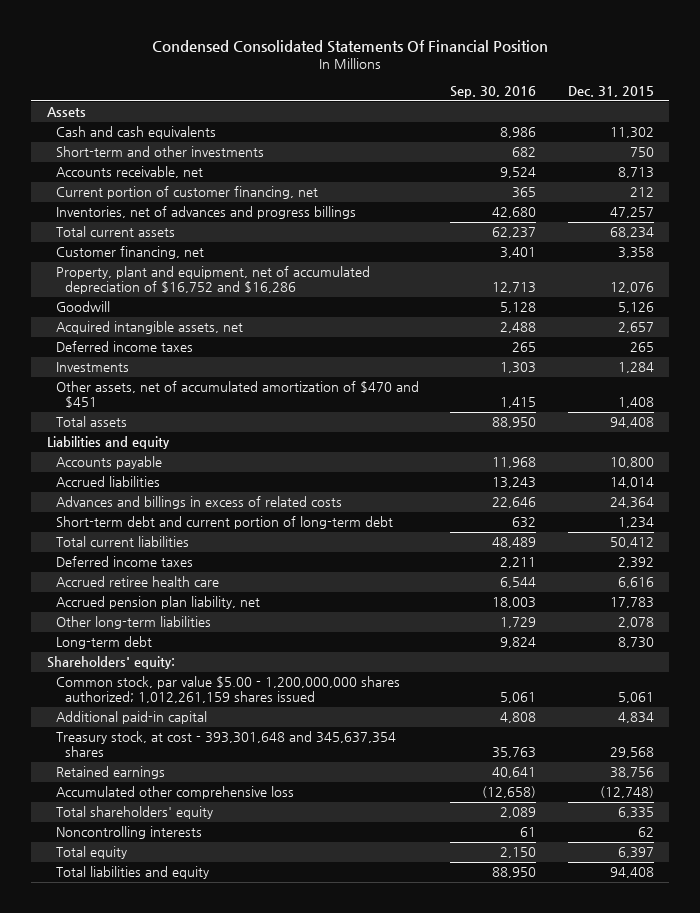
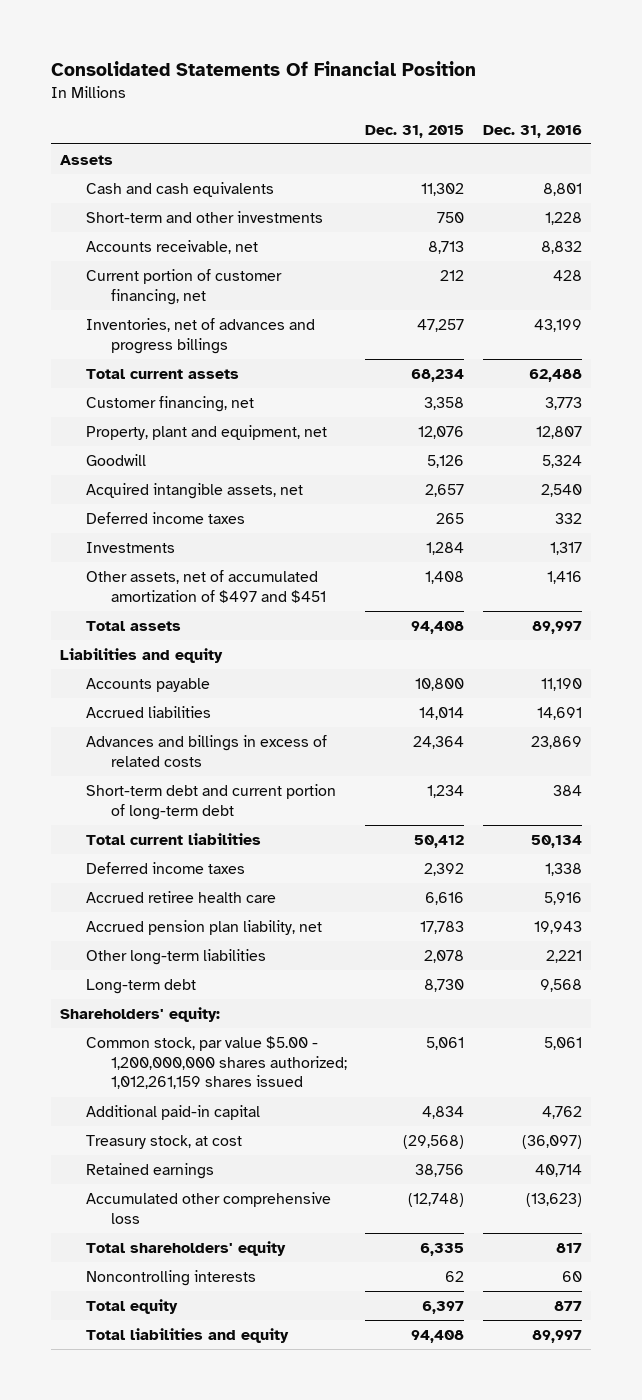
[152,39,549,53] Condensed Consolidated Statements Of Financial Position -> [51,61,477,77] Consolidated Statements Of Financial Position
[450,86,537,99] Sep. 30, 2016 -> none
none -> [482,124,582,138] Dec. 31, 2016
[55,266,370,295] Property, plant and equipment, net of accumulated depreciation of $16,752 and $16,286 -> [85,425,327,441] Property, plant and equipment, net
[55,381,419,409] Other assets, net of accumulated amortization of $470 and $451 -> [85,570,326,603] Other assets, net of accumulated amortization of $497 and $451
[55,731,396,758] Treasury stock, at cost - 393,301,648 and 345,637,354 shares -> [85,1135,242,1150] Treasury stock, at cost
[609,747,654,759] 29,568 -> [403,1135,465,1150] (29,568)

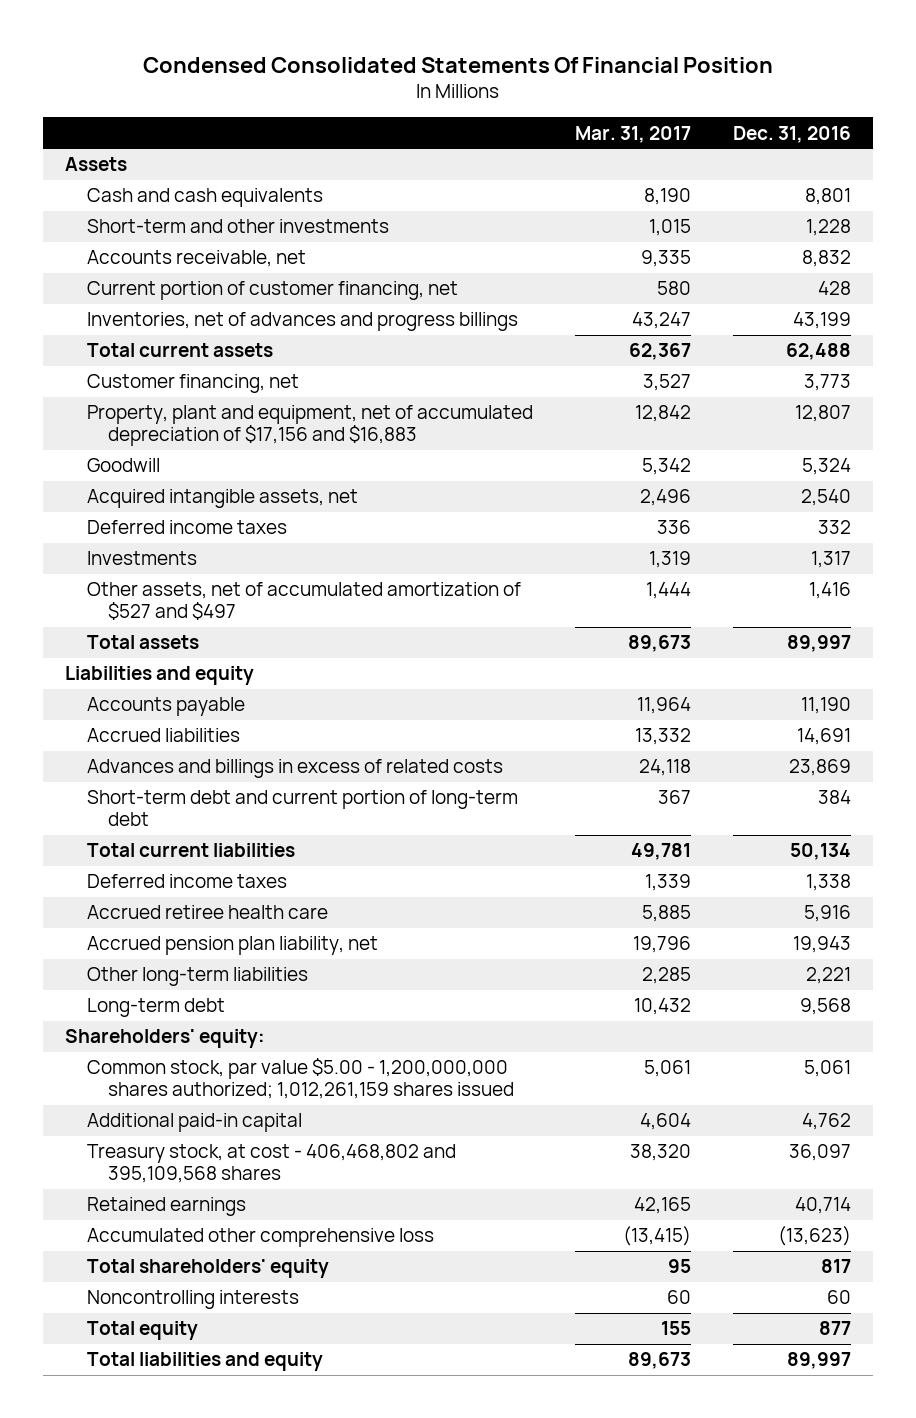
[51,61,477,77] Consolidated Statements Of Financial Position -> [143,56,774,73] Condensed Consolidated Statements Of Financial Position
[365,124,465,138] Dec. 31, 2015 -> none
none -> [575,125,692,143] Mar. 31, 2017
[85,425,327,441] Property, plant and equipment, net -> [86,405,533,447] Property, plant and equipment, net of accumulated depreciation of $17,156 and $16,883
[85,570,326,603] Other assets, net of accumulated amortization of $497 and $451 -> [86,582,521,621] Other assets, net of accumulated amortization of $527 and $497
[85,1135,242,1150] Treasury stock, at cost -> [86,1144,456,1184] Treasury stock, at cost - 406,468,802 and 395,109,568 shares
[521,1135,582,1150] (36,097) -> [789,1144,852,1162] 36,097

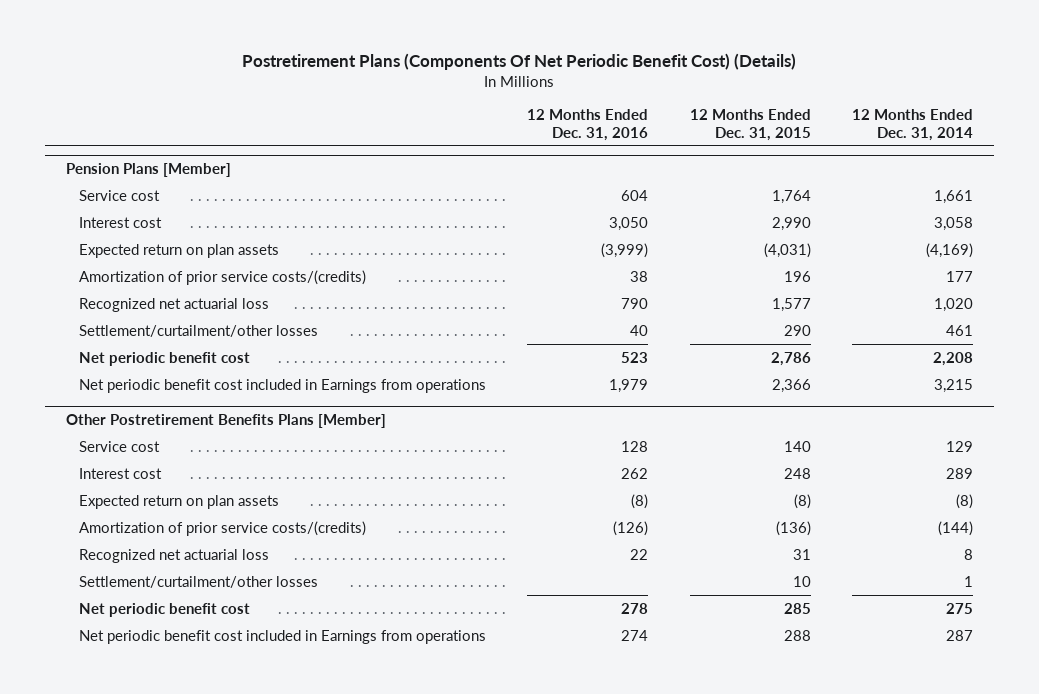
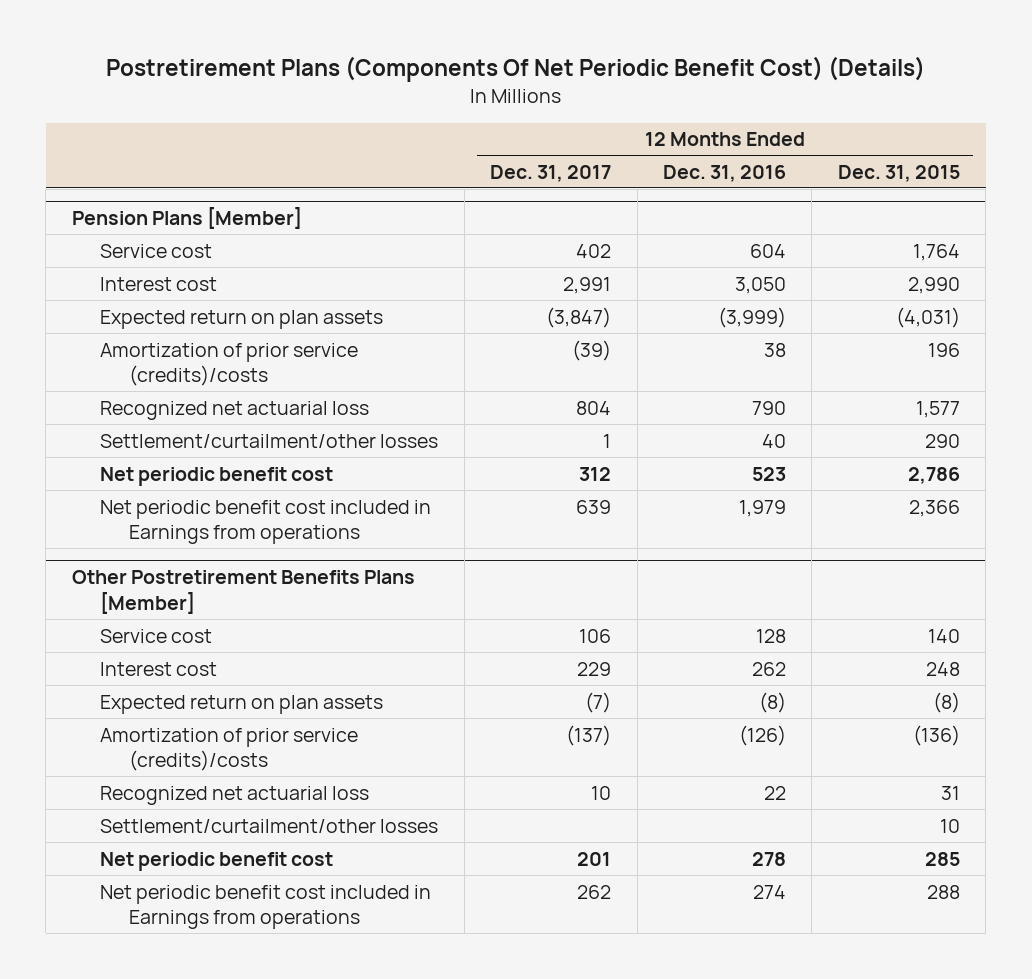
[852,109,974,141] 12 Months Ended Dec. 31, 2014 -> none
none -> [490,164,612,182] Dec. 31, 2017
[78,269,366,285] Amortization of prior service costs/(credits) -> [100,342,359,386] Amortization of prior service (credits)/costs
[78,520,366,536] Amortization of prior service costs/(credits) -> [100,727,359,771] Amortization of prior service (credits)/costs

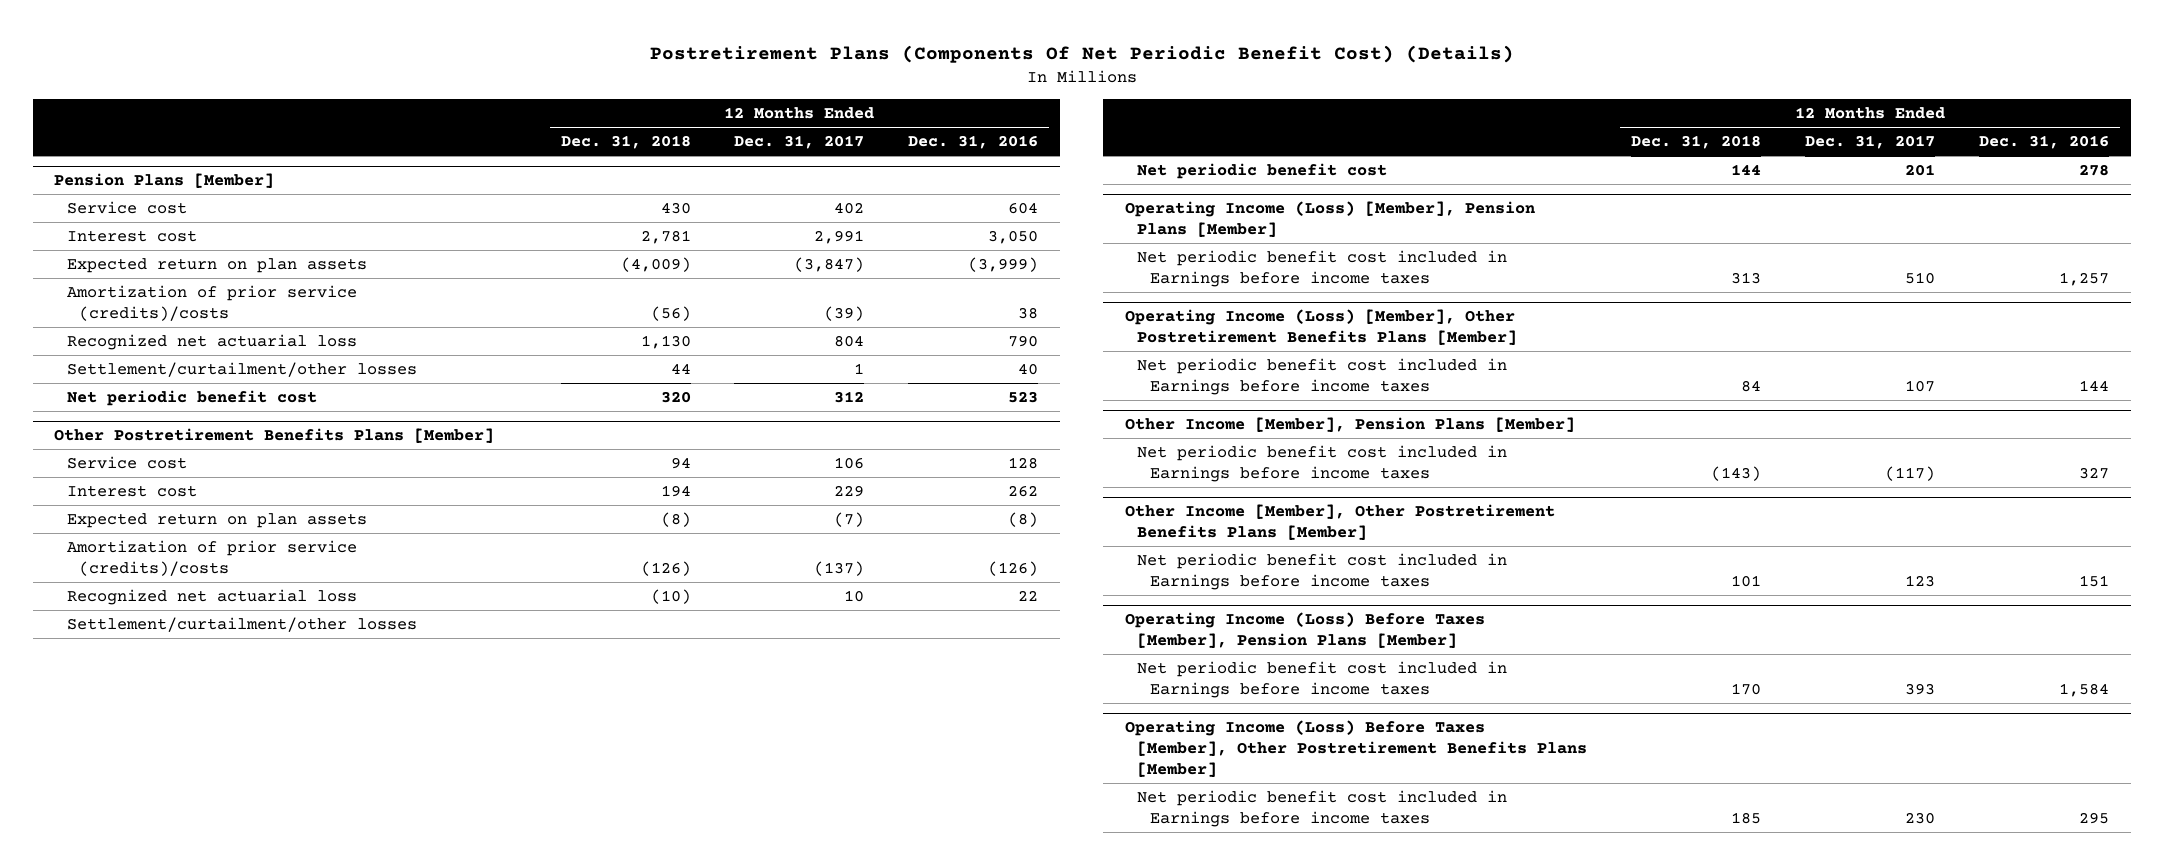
[837,164,960,182] Dec. 31, 2015 -> none
none -> [560,135,691,150] Dec. 31, 2018
[100,499,432,544] Net periodic benefit cost included in Earnings from operations -> none
none -> [1124,201,1535,238] Operating Income (Loss) [Member], Pension Plans [Member]
[100,884,432,929] Net periodic benefit cost included in Earnings from operations -> [1137,249,1508,287] Net periodic benefit cost included in Earnings before income taxes
[577,884,612,899] 262 -> [1904,271,1935,284] 510
[752,884,786,899] 274 -> [2058,271,2109,286] 1,257
none -> [1124,309,1518,346] Operating Income (Loss) [Member], Other Postretirement Benefits Plans [Member]
none -> [1137,357,1508,395] Net periodic benefit cost included in Earnings before income taxes
none -> [1124,417,1575,433] Other Income [Member], Pension Plans [Member]
none -> [1137,444,1508,482] Net periodic benefit cost included in Earnings before income taxes
none -> [1124,504,1555,541] Other Income [Member], Other Postretirement Benefits Plans [Member]
none -> [1137,552,1508,590] Net periodic benefit cost included in Earnings before income taxes
none -> [1124,612,1485,649] Operating Income (Loss) Before Taxes [Member], Pension Plans [Member]
none -> [1137,660,1508,698] Net periodic benefit cost included in Earnings before income taxes
none -> [1124,720,1588,778] Operating Income (Loss) Before Taxes [Member], Other Postretirement Benefits Plans [Member]
none -> [1137,789,1508,827] Net periodic benefit cost included in Earnings before income taxes

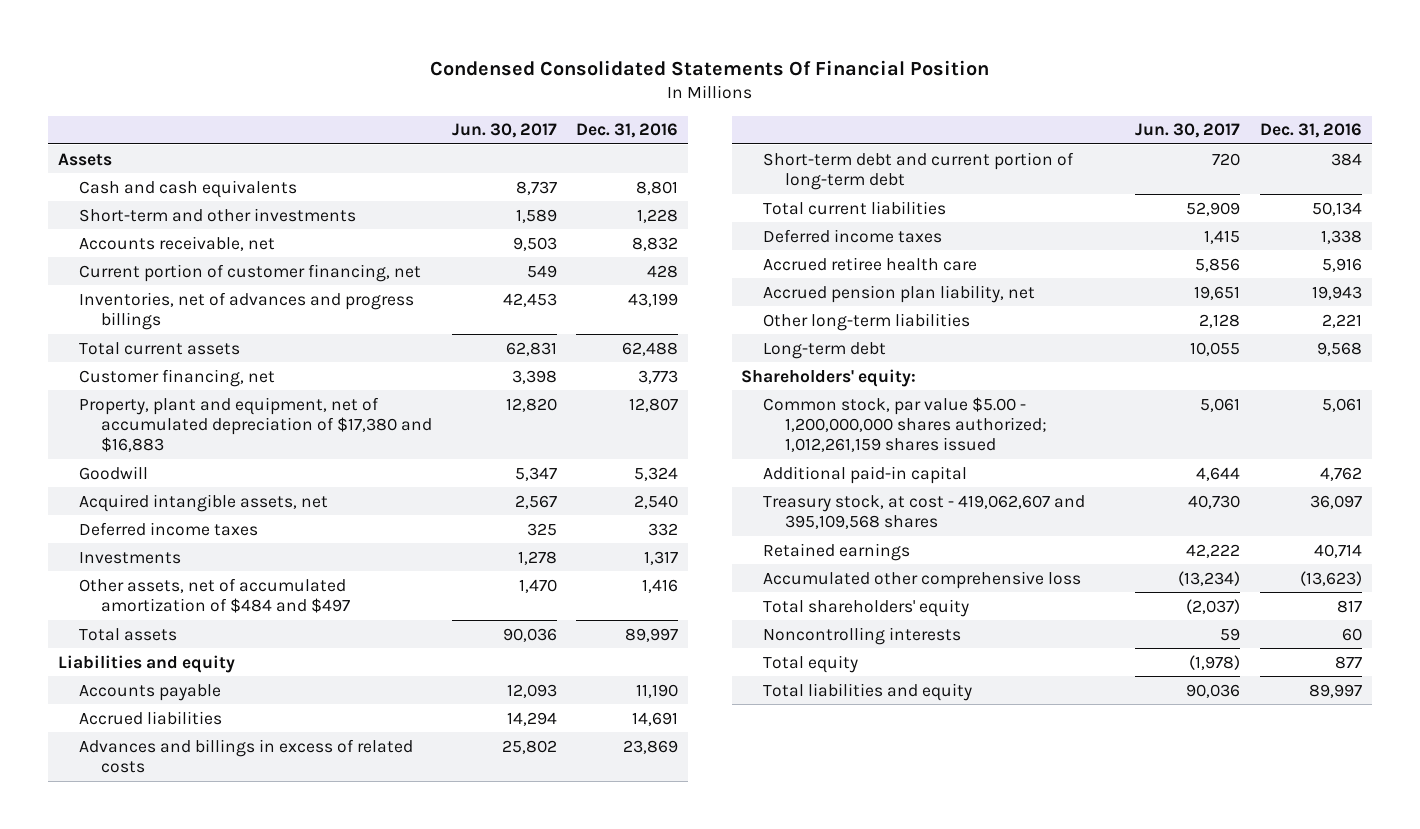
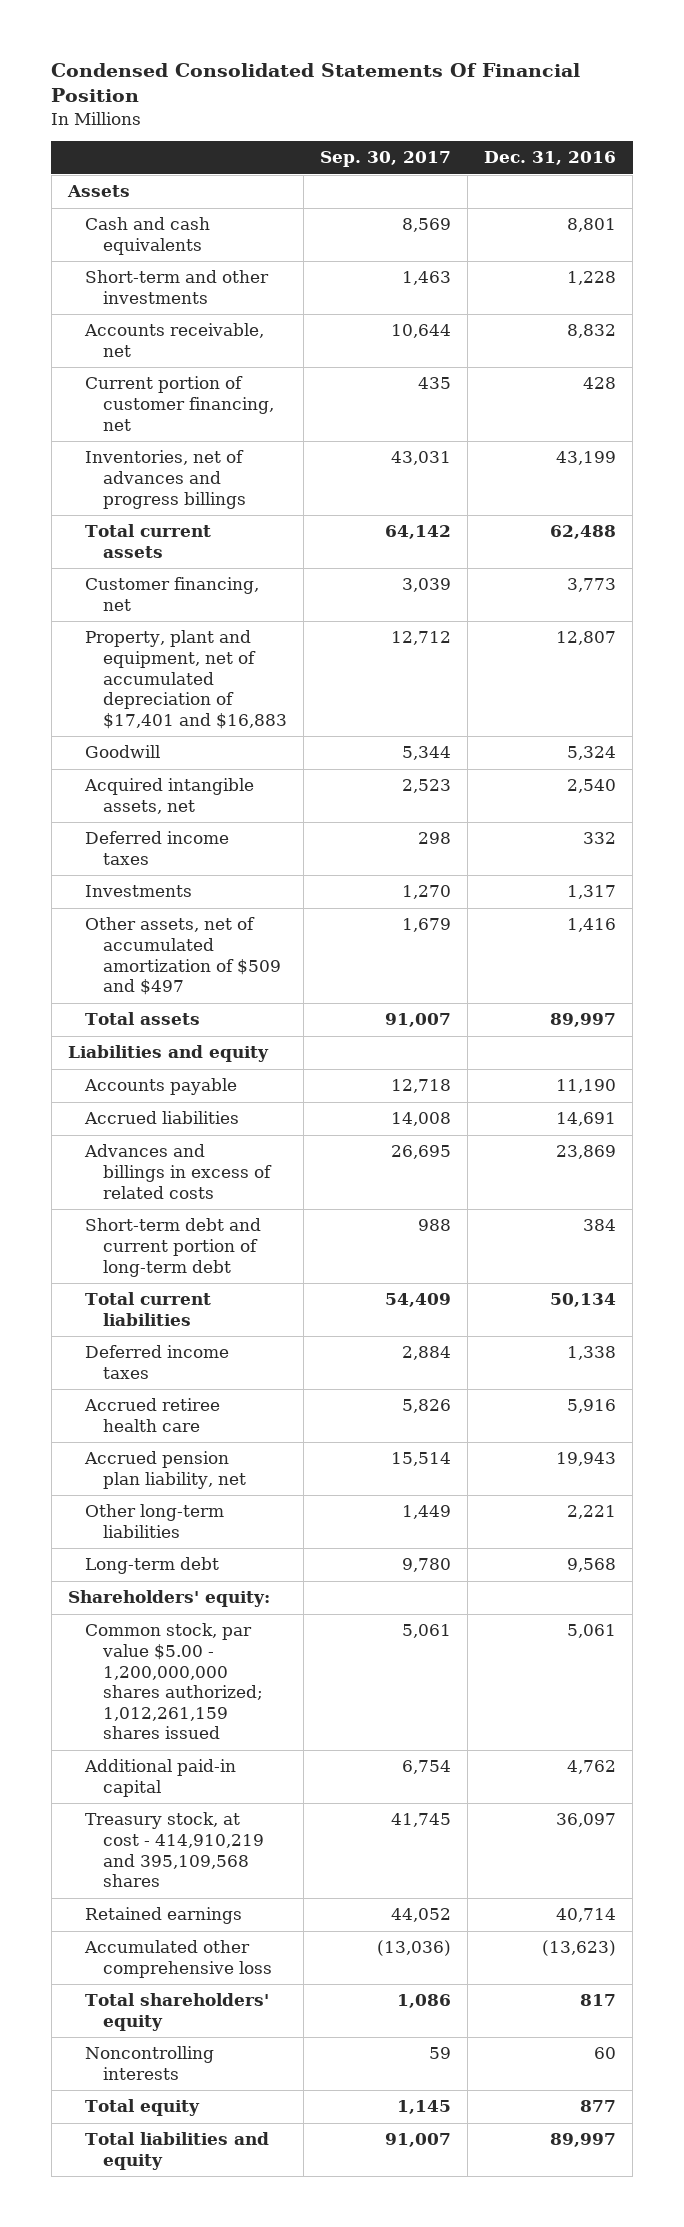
[451,123,557,139] Jun. 30, 2017 -> none
none -> [319,151,451,168] Sep. 30, 2017
[79,396,432,453] Property, plant and equipment, net of accumulated depreciation of $17,380 and $16,883 -> [85,630,287,729] Property, plant and equipment, net of accumulated depreciation of $17,401 and $16,883
[79,577,350,613] Other assets, net of accumulated amortization of $484 and $497 -> [85,917,281,996] Other assets, net of accumulated amortization of $509 and $497
[763,494,1086,529] Treasury stock, at cost - 419,062,607 and 395,109,568 shares -> [85,1812,264,1888] Treasury stock, at cost - 414,910,219 and 395,109,568 shares

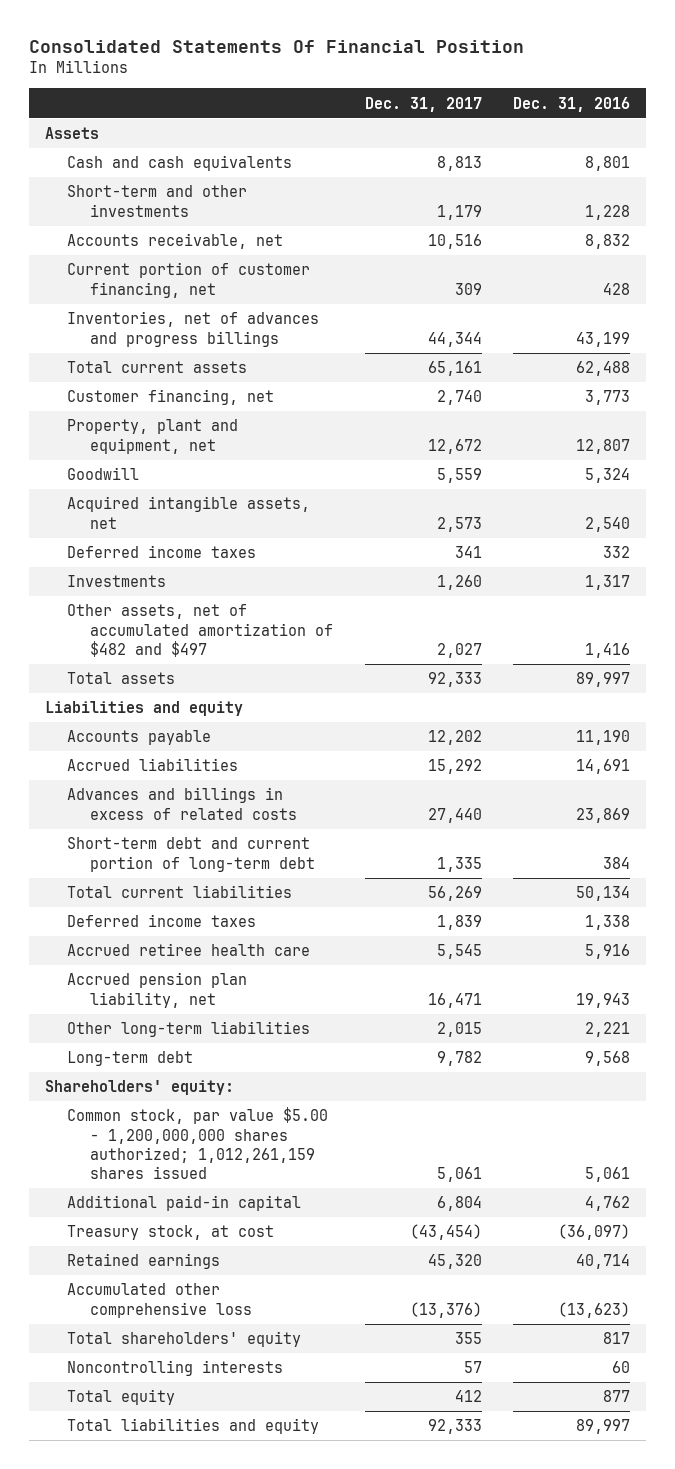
[51,62,581,103] Condensed Consolidated Statements Of Financial Position -> [29,39,525,53] Consolidated Statements Of Financial Position
[319,151,451,168] Sep. 30, 2017 -> none
none -> [364,96,482,112] Dec. 31, 2017
[85,630,287,729] Property, plant and equipment, net of accumulated depreciation of $17,401 and $16,883 -> [67,419,239,454] Property, plant and equipment, net
[85,917,281,996] Other assets, net of accumulated amortization of $509 and $497 -> [67,604,333,657] Other assets, net of accumulated amortization of $482 and $497
[85,1812,264,1888] Treasury stock, at cost - 414,910,219 and 395,109,568 shares -> [67,1225,275,1241] Treasury stock, at cost
[556,1813,617,1828] 36,097 -> [558,1224,631,1241] (36,097)

